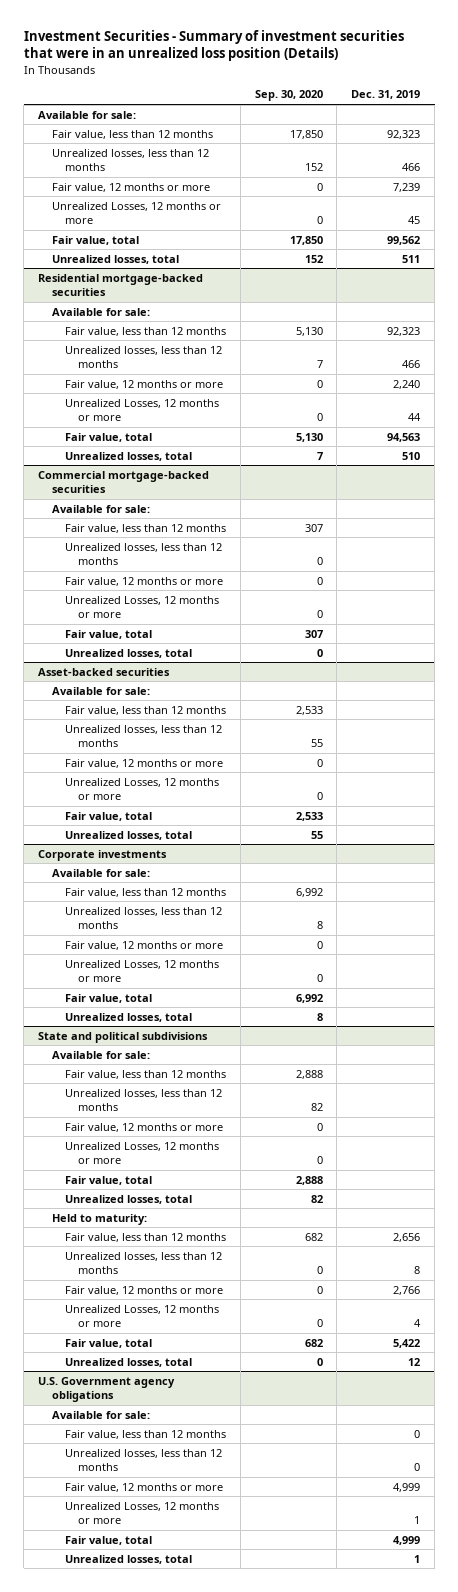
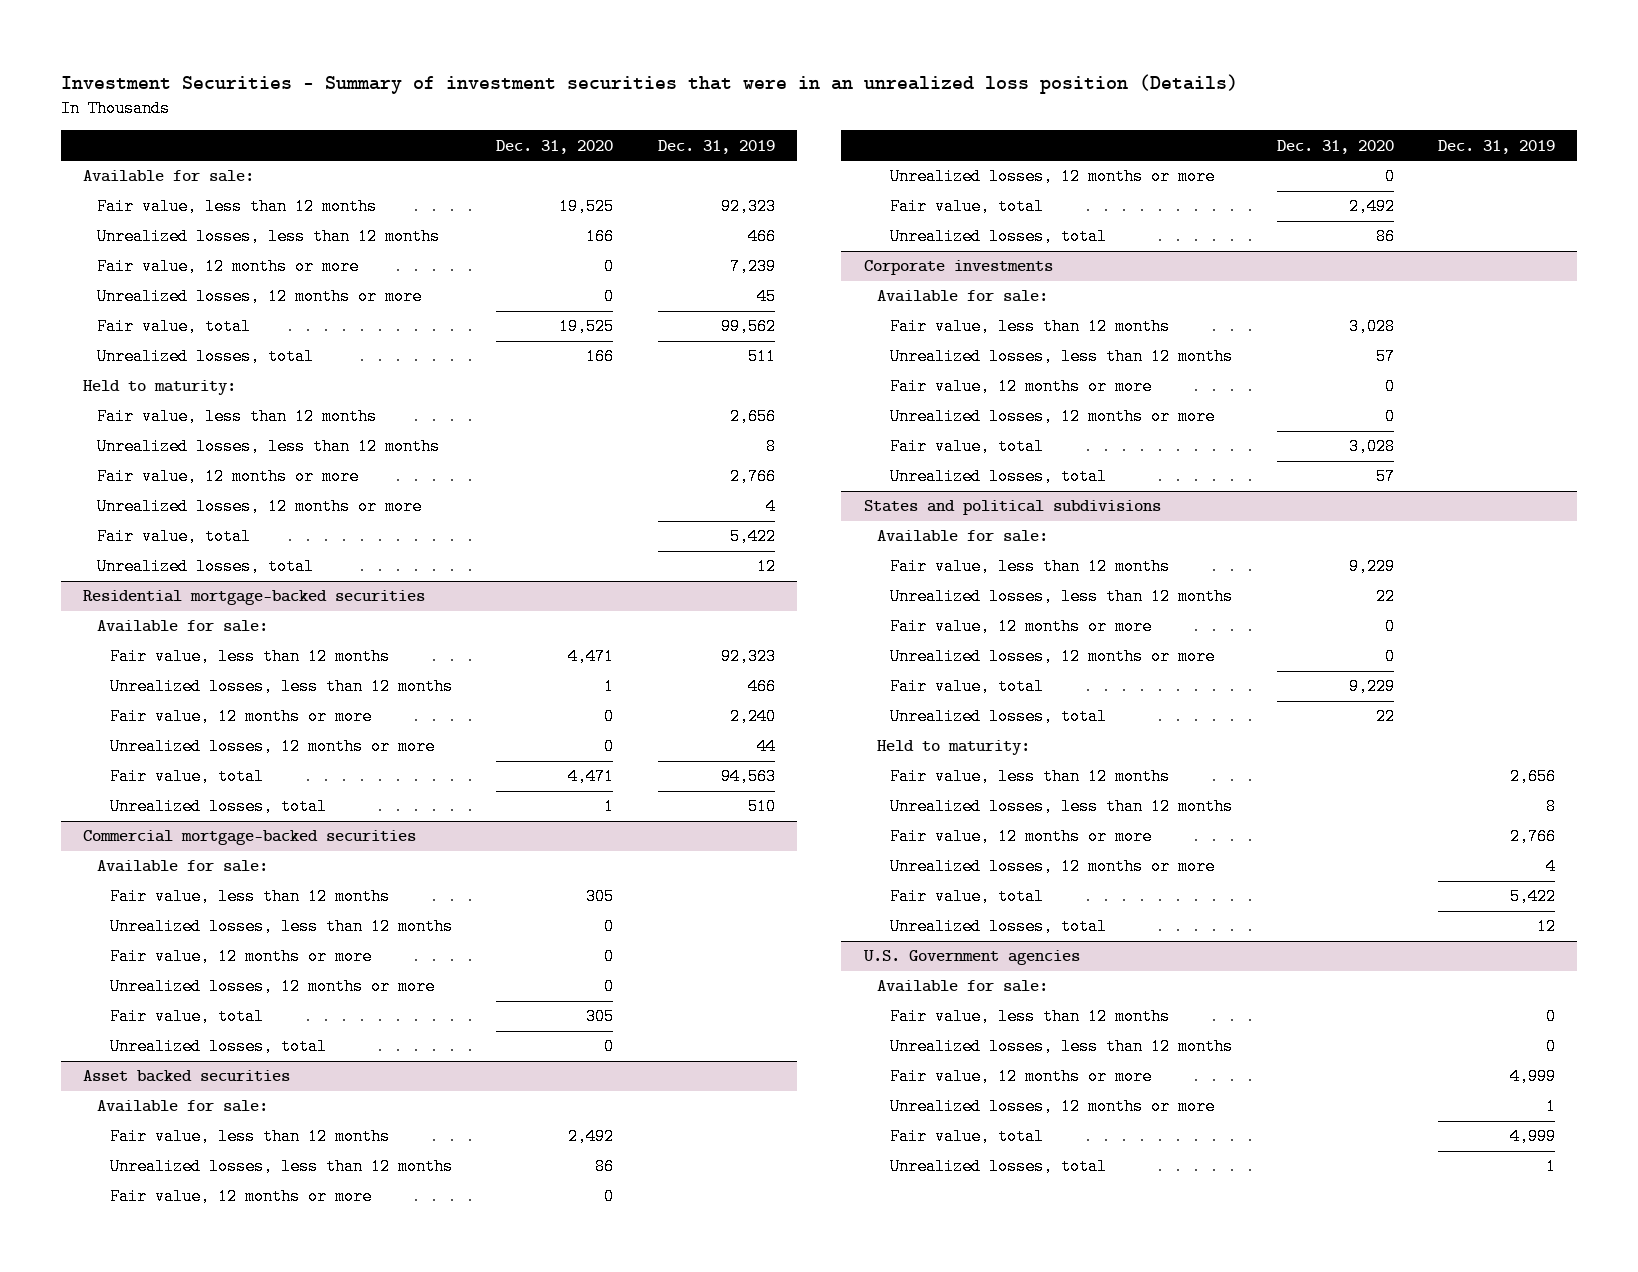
[254,90,323,102] Sep. 30, 2020 -> none
none -> [496,139,614,154] Dec. 31, 2020
[51,201,221,224] Unrealized Losses, 12 months or more -> [96,288,422,306] Unrealized losses, 12 months or more
none -> [83,380,237,396] Held to maturity:
none -> [96,408,377,426] Fair value, less than 12 months
none -> [96,438,440,456] Unrealized losses, less than 12 months
none -> [96,468,359,486] Fair value, 12 months or more
none -> [96,498,422,516] Unrealized losses, 12 months or more
none -> [96,528,251,546] Fair value, total
none -> [96,558,314,576] Unrealized losses, total
[64,398,219,421] Unrealized Losses, 12 months or more -> [110,738,436,756] Unrealized losses, 12 months or more
[64,595,219,618] Unrealized Losses, 12 months or more -> [110,978,436,996] Unrealized losses, 12 months or more
[38,667,171,676] Asset-backed securities -> [83,1070,291,1083] Asset backed securities
[64,777,219,800] Unrealized Losses, 12 months or more -> [890,168,1216,186] Unrealized losses, 12 months or more
[64,959,219,982] Unrealized Losses, 12 months or more -> [890,408,1216,426] Unrealized losses, 12 months or more
[38,1031,209,1043] State and political subdivisions -> [863,500,1161,516] States and political subdivisions
[64,1141,219,1164] Unrealized Losses, 12 months or more -> [890,648,1216,666] Unrealized losses, 12 months or more
[64,1304,219,1327] Unrealized Losses, 12 months or more -> [890,858,1216,876] Unrealized losses, 12 months or more
[38,1376,176,1402] U.S. Government agency obligations -> [862,950,1080,966] U.S. Government agencies
[64,1501,219,1524] Unrealized Losses, 12 months or more -> [890,1098,1216,1116] Unrealized losses, 12 months or more

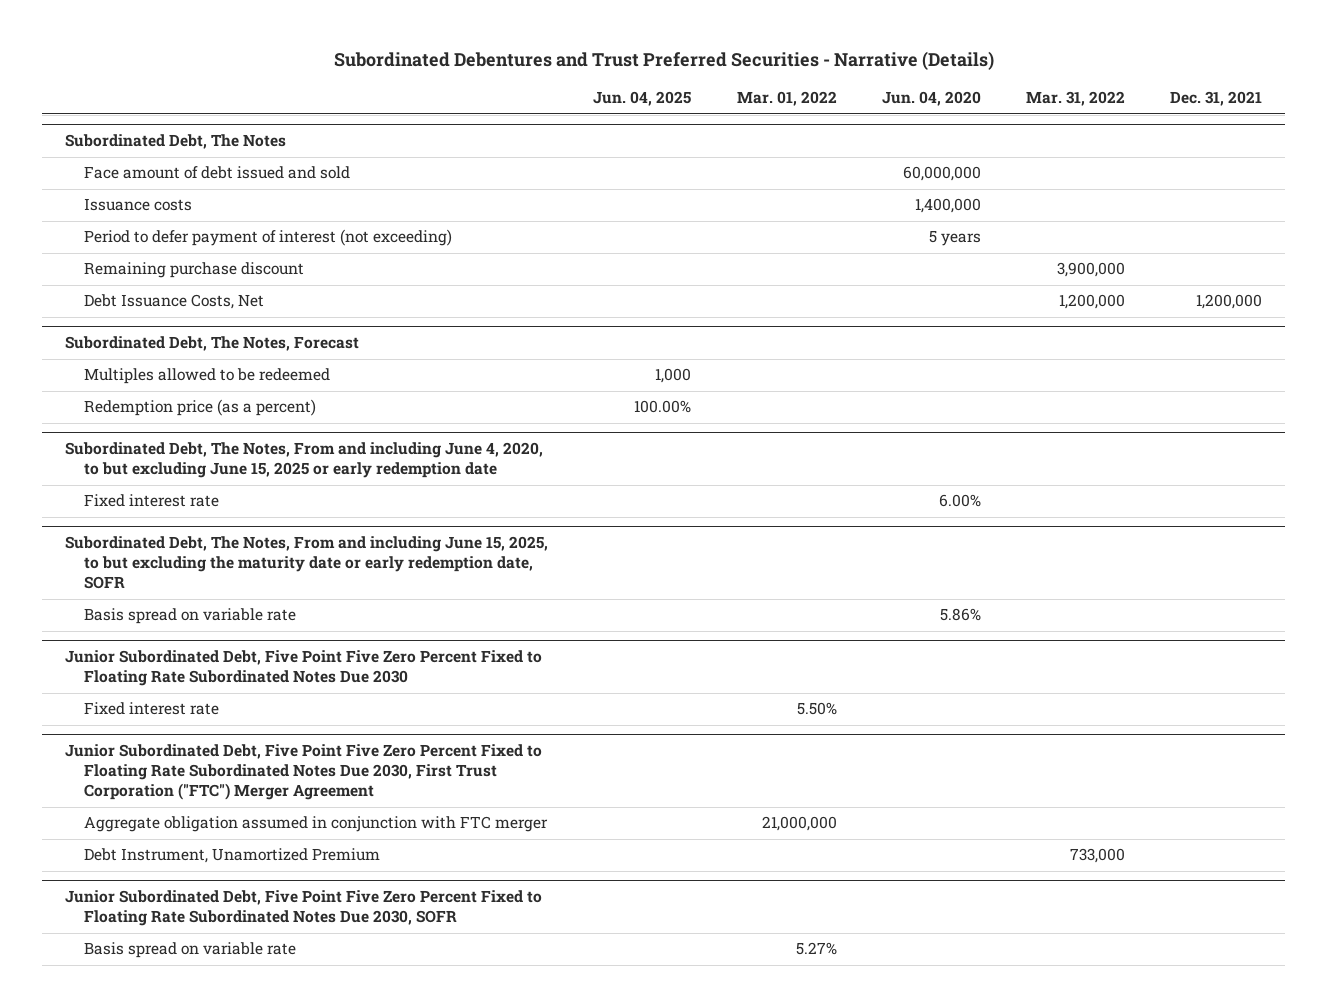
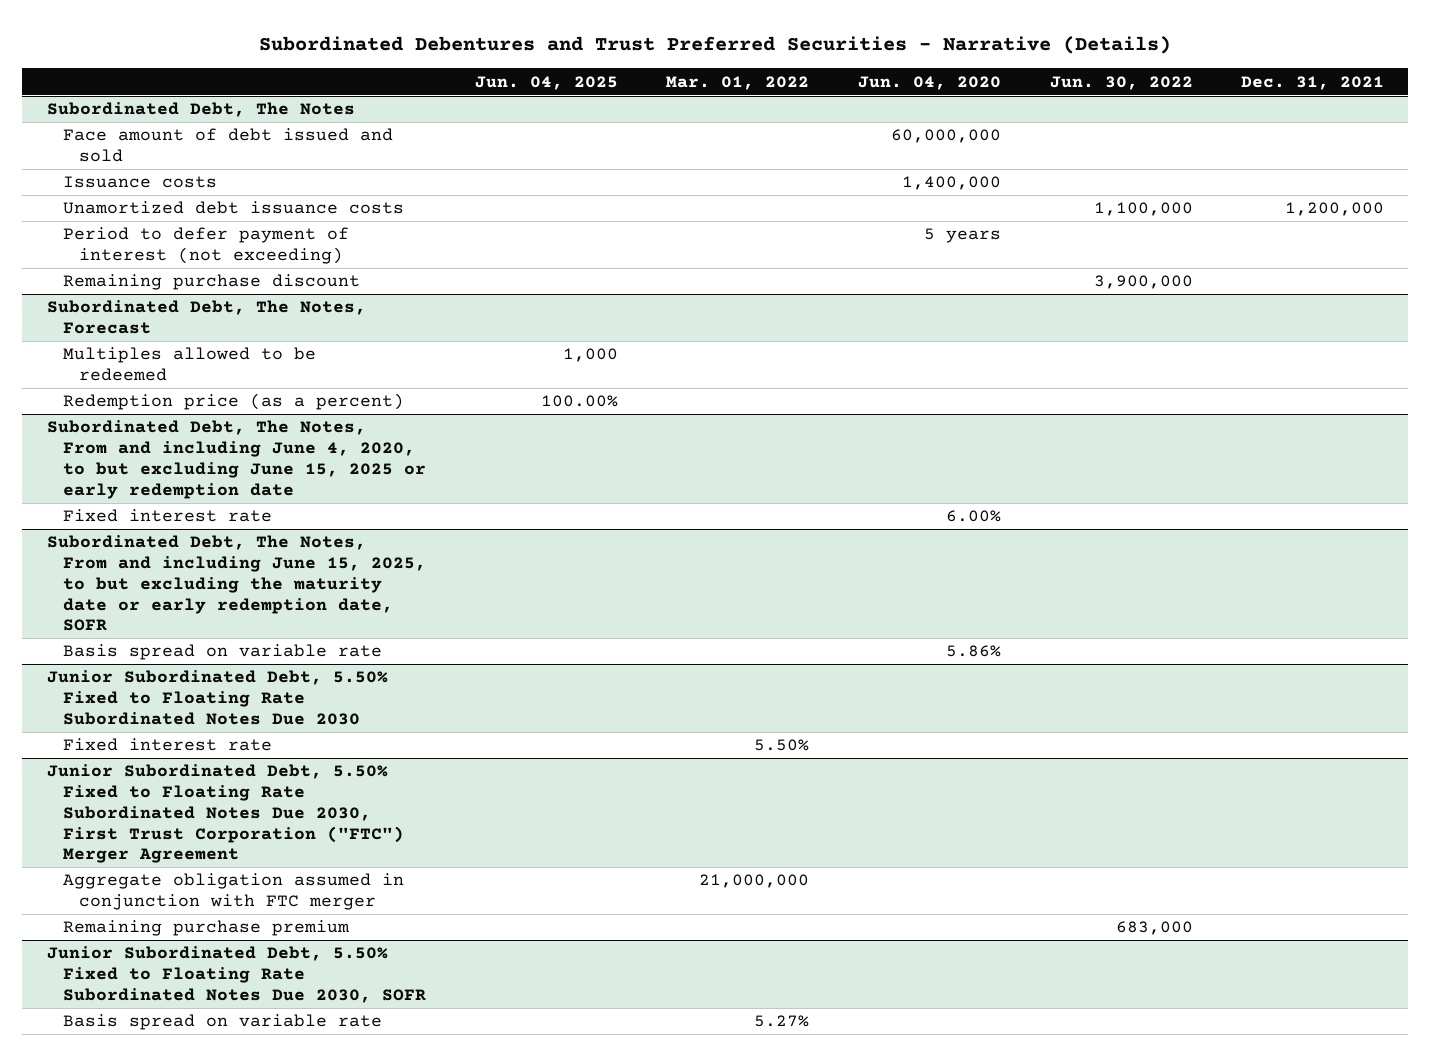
[1026,91,1126,107] Mar. 31, 2022 -> none
none -> [1049,75,1193,90] Jun. 30, 2022
none -> [62,201,404,215] Unamortized debt issuance costs
[84,294,265,310] Debt Issuance Costs, Net -> none
[64,650,542,687] Junior Subordinated Debt, Five Point Five Zero Percent Fixed to Floating Rate Subordinated Notes Due 2030 -> [46,670,388,725] Junior Subordinated Debt, 5.50% Fixed to Floating Rate Subordinated Notes Due 2030
[64,744,542,801] Junior Subordinated Debt, Five Point Five Zero Percent Fixed to Floating Rate Subordinated Notes Due 2030, First Trust Corporation ("FTC") Merger Agreement -> [46,764,404,864] Junior Subordinated Debt, 5.50% Fixed to Floating Rate Subordinated Notes Due 2030, First Trust Corporation ("FTC") Merger Agreement
[84,848,381,864] Debt Instrument, Unamortized Premium -> [62,920,350,937] Remaining purchase premium
[64,890,542,927] Junior Subordinated Debt, Five Point Five Zero Percent Fixed to Floating Rate Subordinated Notes Due 2030, SOFR -> [46,946,426,1003] Junior Subordinated Debt, 5.50% Fixed to Floating Rate Subordinated Notes Due 2030, SOFR

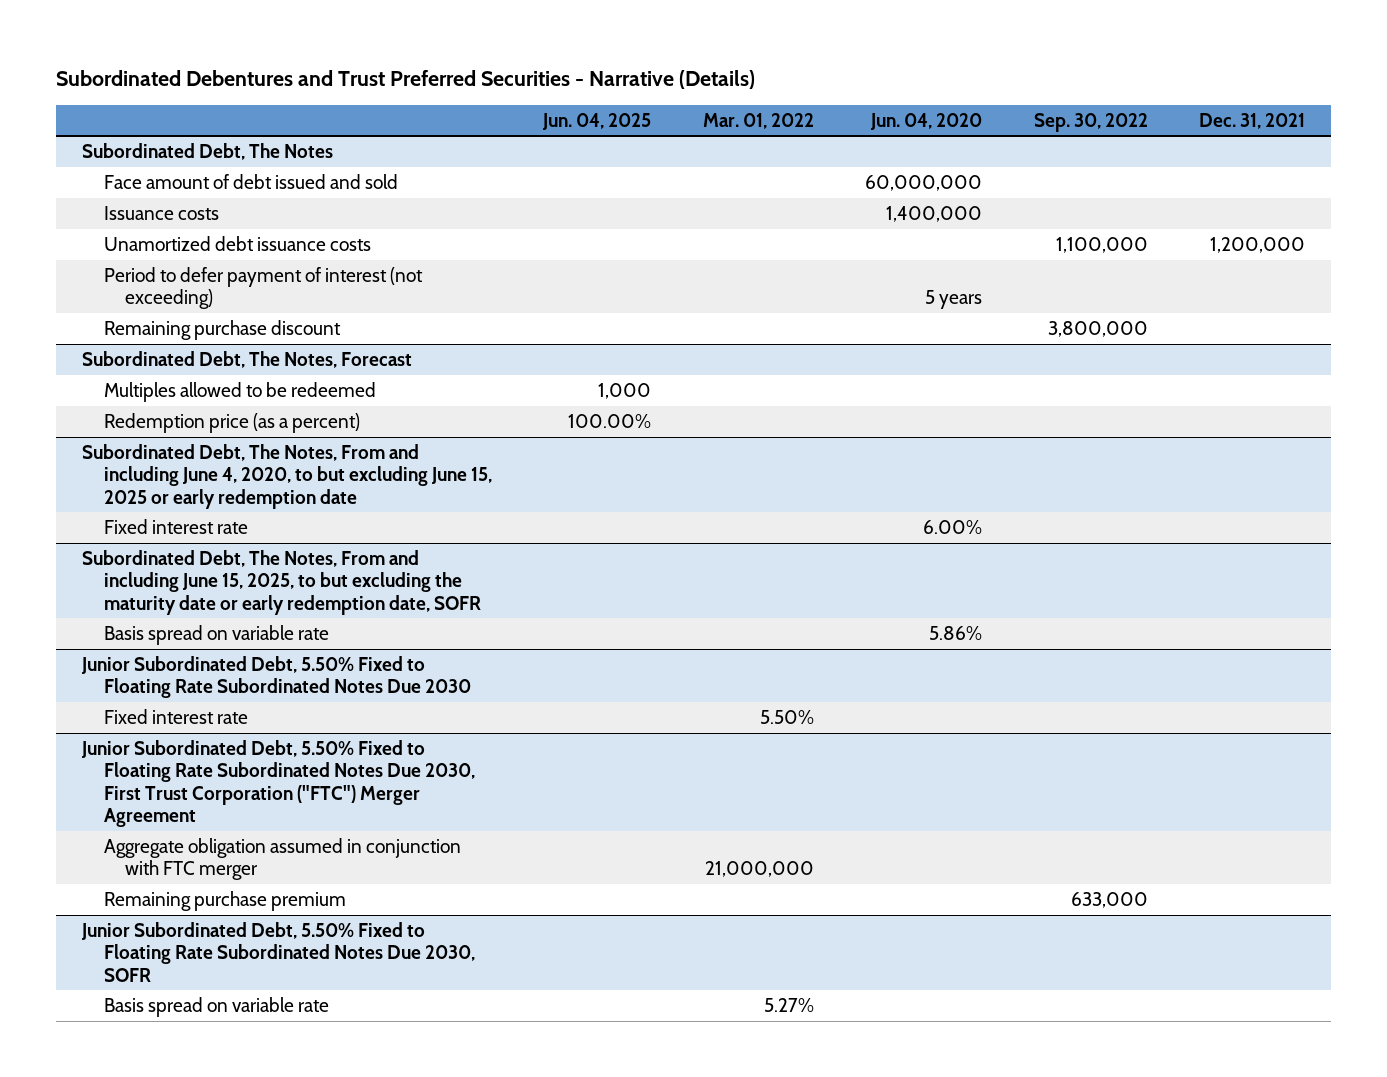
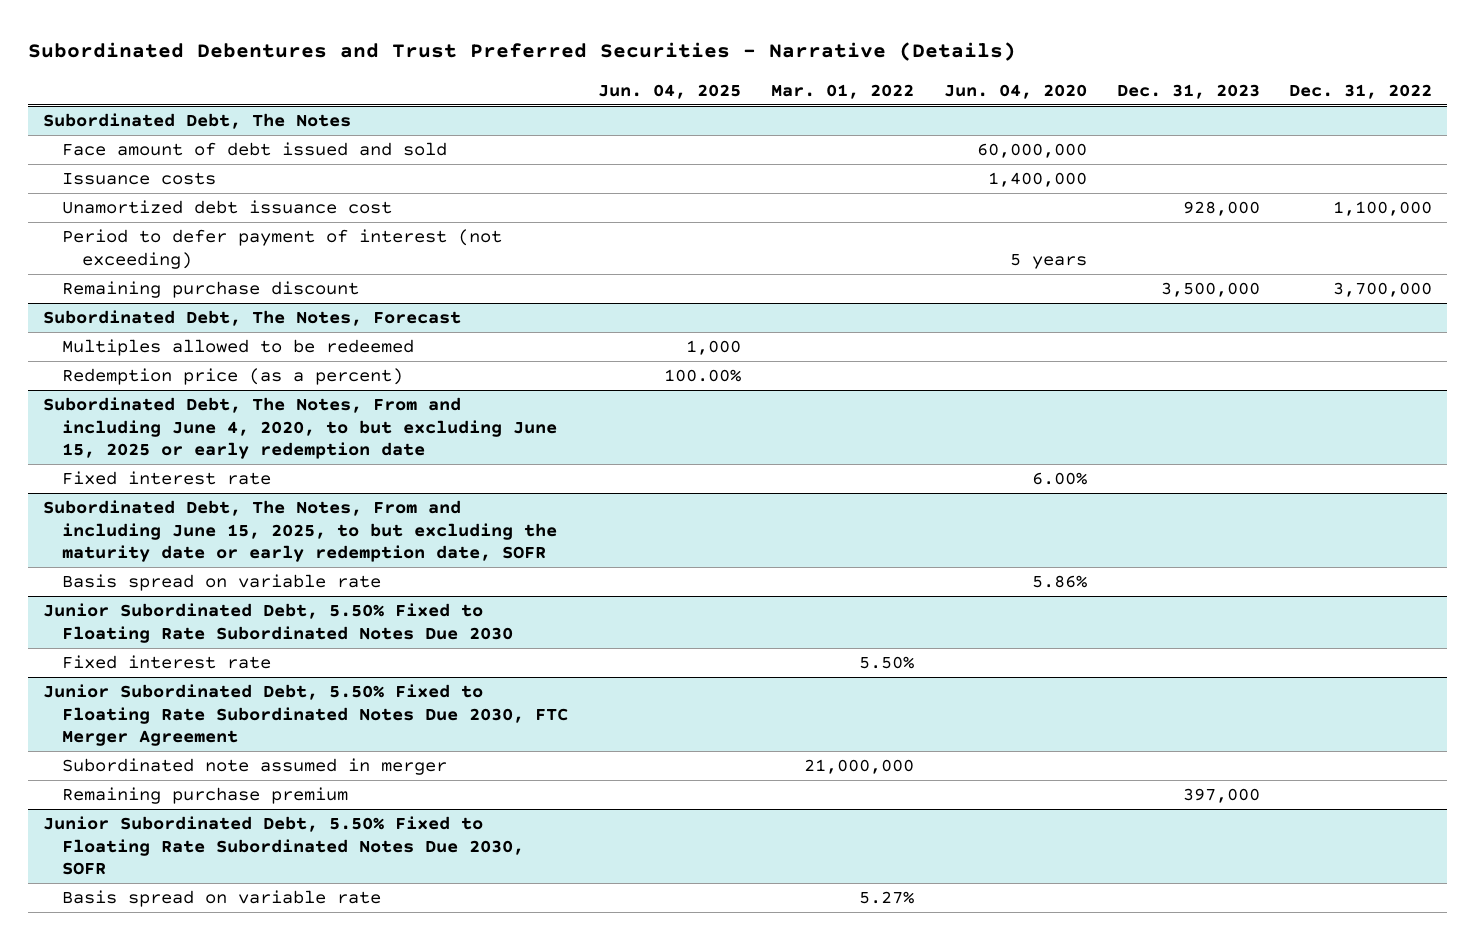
[1033,112,1148,132] Sep. 30, 2022 -> none
[1198,112,1305,129] Dec. 31, 2021 -> none
none -> [1116,83,1260,99] Dec. 31, 2023
none -> [1289,83,1433,99] Dec. 31, 2022
[103,235,371,251] Unamortized debt issuance costs -> [62,200,393,215] Unamortized debt issuance cost
[81,739,475,828] Junior Subordinated Debt, 5.50% Fixed to Floating Rate Subordinated Notes Due 2030, First Trust Corporation ("FTC") Merger Agreement -> [42,684,569,747] Junior Subordinated Debt, 5.50% Fixed to Floating Rate Subordinated Notes Due 2030, FTC Merger Agreement
[103,837,461,881] Aggregate obligation assumed in conjunction with FTC merger -> [62,758,448,776] Subordinated note assumed in merger

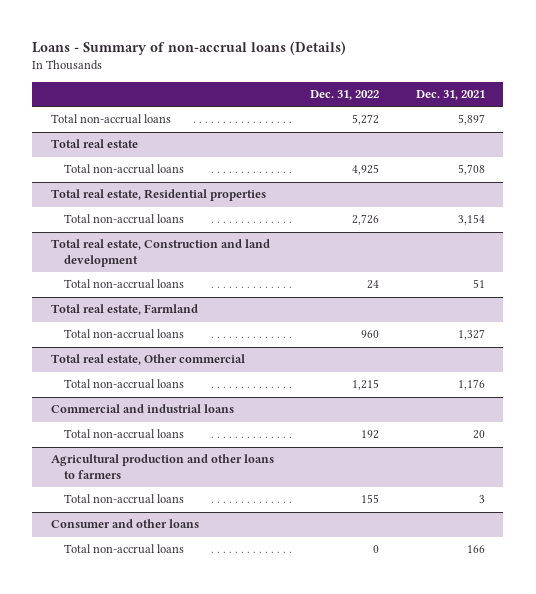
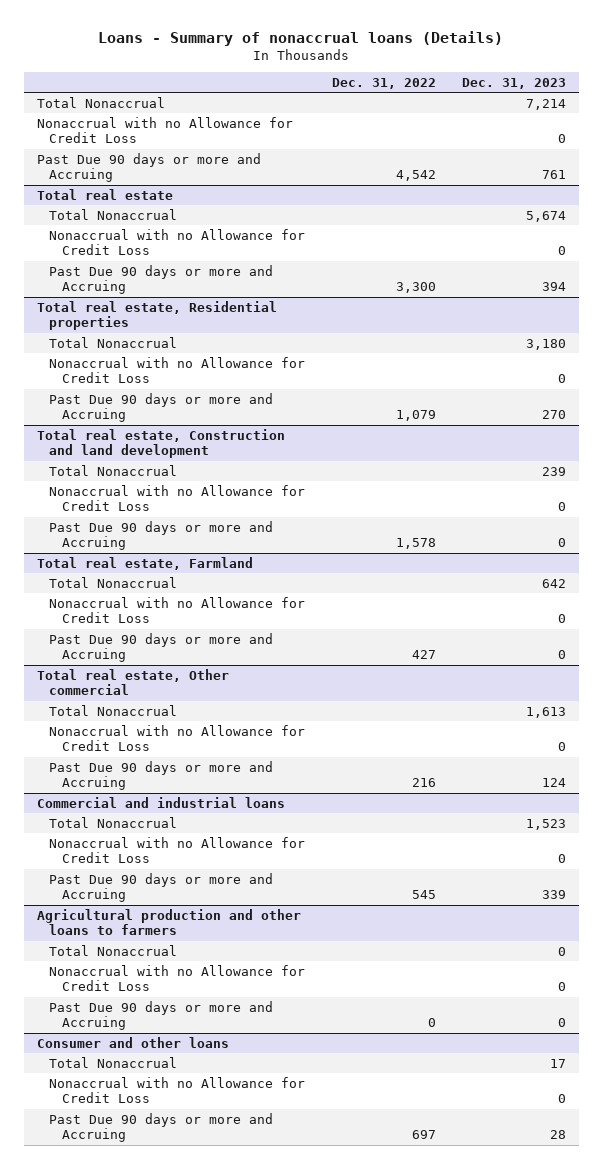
[32,41,347,56] Loans - Summary of non-accrual loans (Details) -> [98,30,504,46] Loans - Summary of nonaccrual loans (Details)
[415,90,485,101] Dec. 31, 2021 -> none
none -> [461,77,566,89] Dec. 31, 2023
[50,114,171,125] Total non-accrual loans -> none
none -> [36,96,165,108] Total Nonaccrual
none -> [36,116,293,144] Nonaccrual with no Allowance for Credit Loss
none -> [36,152,261,183] Past Due 90 days or more and Accruing
[64,164,185,175] Total non-accrual loans -> none
none -> [49,208,178,220] Total Nonaccrual
none -> [49,228,306,256] Nonaccrual with no Allowance for Credit Loss
none -> [49,264,274,295] Past Due 90 days or more and Accruing
[64,214,185,225] Total non-accrual loans -> none
none -> [49,336,178,348] Total Nonaccrual
none -> [49,356,306,384] Nonaccrual with no Allowance for Credit Loss
none -> [49,392,274,423] Past Due 90 days or more and Accruing
[64,279,185,290] Total non-accrual loans -> none
none -> [49,464,178,476] Total Nonaccrual
none -> [49,484,306,512] Nonaccrual with no Allowance for Credit Loss
none -> [49,520,274,551] Past Due 90 days or more and Accruing
[64,329,185,340] Total non-accrual loans -> none
none -> [49,576,178,588] Total Nonaccrual
none -> [49,596,306,624] Nonaccrual with no Allowance for Credit Loss
none -> [49,632,274,663] Past Due 90 days or more and Accruing
[64,379,185,390] Total non-accrual loans -> none
none -> [49,704,178,716] Total Nonaccrual
none -> [49,724,306,752] Nonaccrual with no Allowance for Credit Loss
none -> [49,760,274,791] Past Due 90 days or more and Accruing
[64,429,185,440] Total non-accrual loans -> none
none -> [49,816,178,828] Total Nonaccrual
none -> [49,836,306,864] Nonaccrual with no Allowance for Credit Loss
none -> [49,872,274,903] Past Due 90 days or more and Accruing
[64,494,185,505] Total non-accrual loans -> none
none -> [49,944,178,956] Total Nonaccrual
none -> [49,964,306,992] Nonaccrual with no Allowance for Credit Loss
none -> [49,1000,274,1031] Past Due 90 days or more and Accruing
[64,544,185,555] Total non-accrual loans -> none
none -> [49,1056,178,1068] Total Nonaccrual
none -> [49,1076,306,1104] Nonaccrual with no Allowance for Credit Loss
none -> [49,1112,274,1143] Past Due 90 days or more and Accruing

